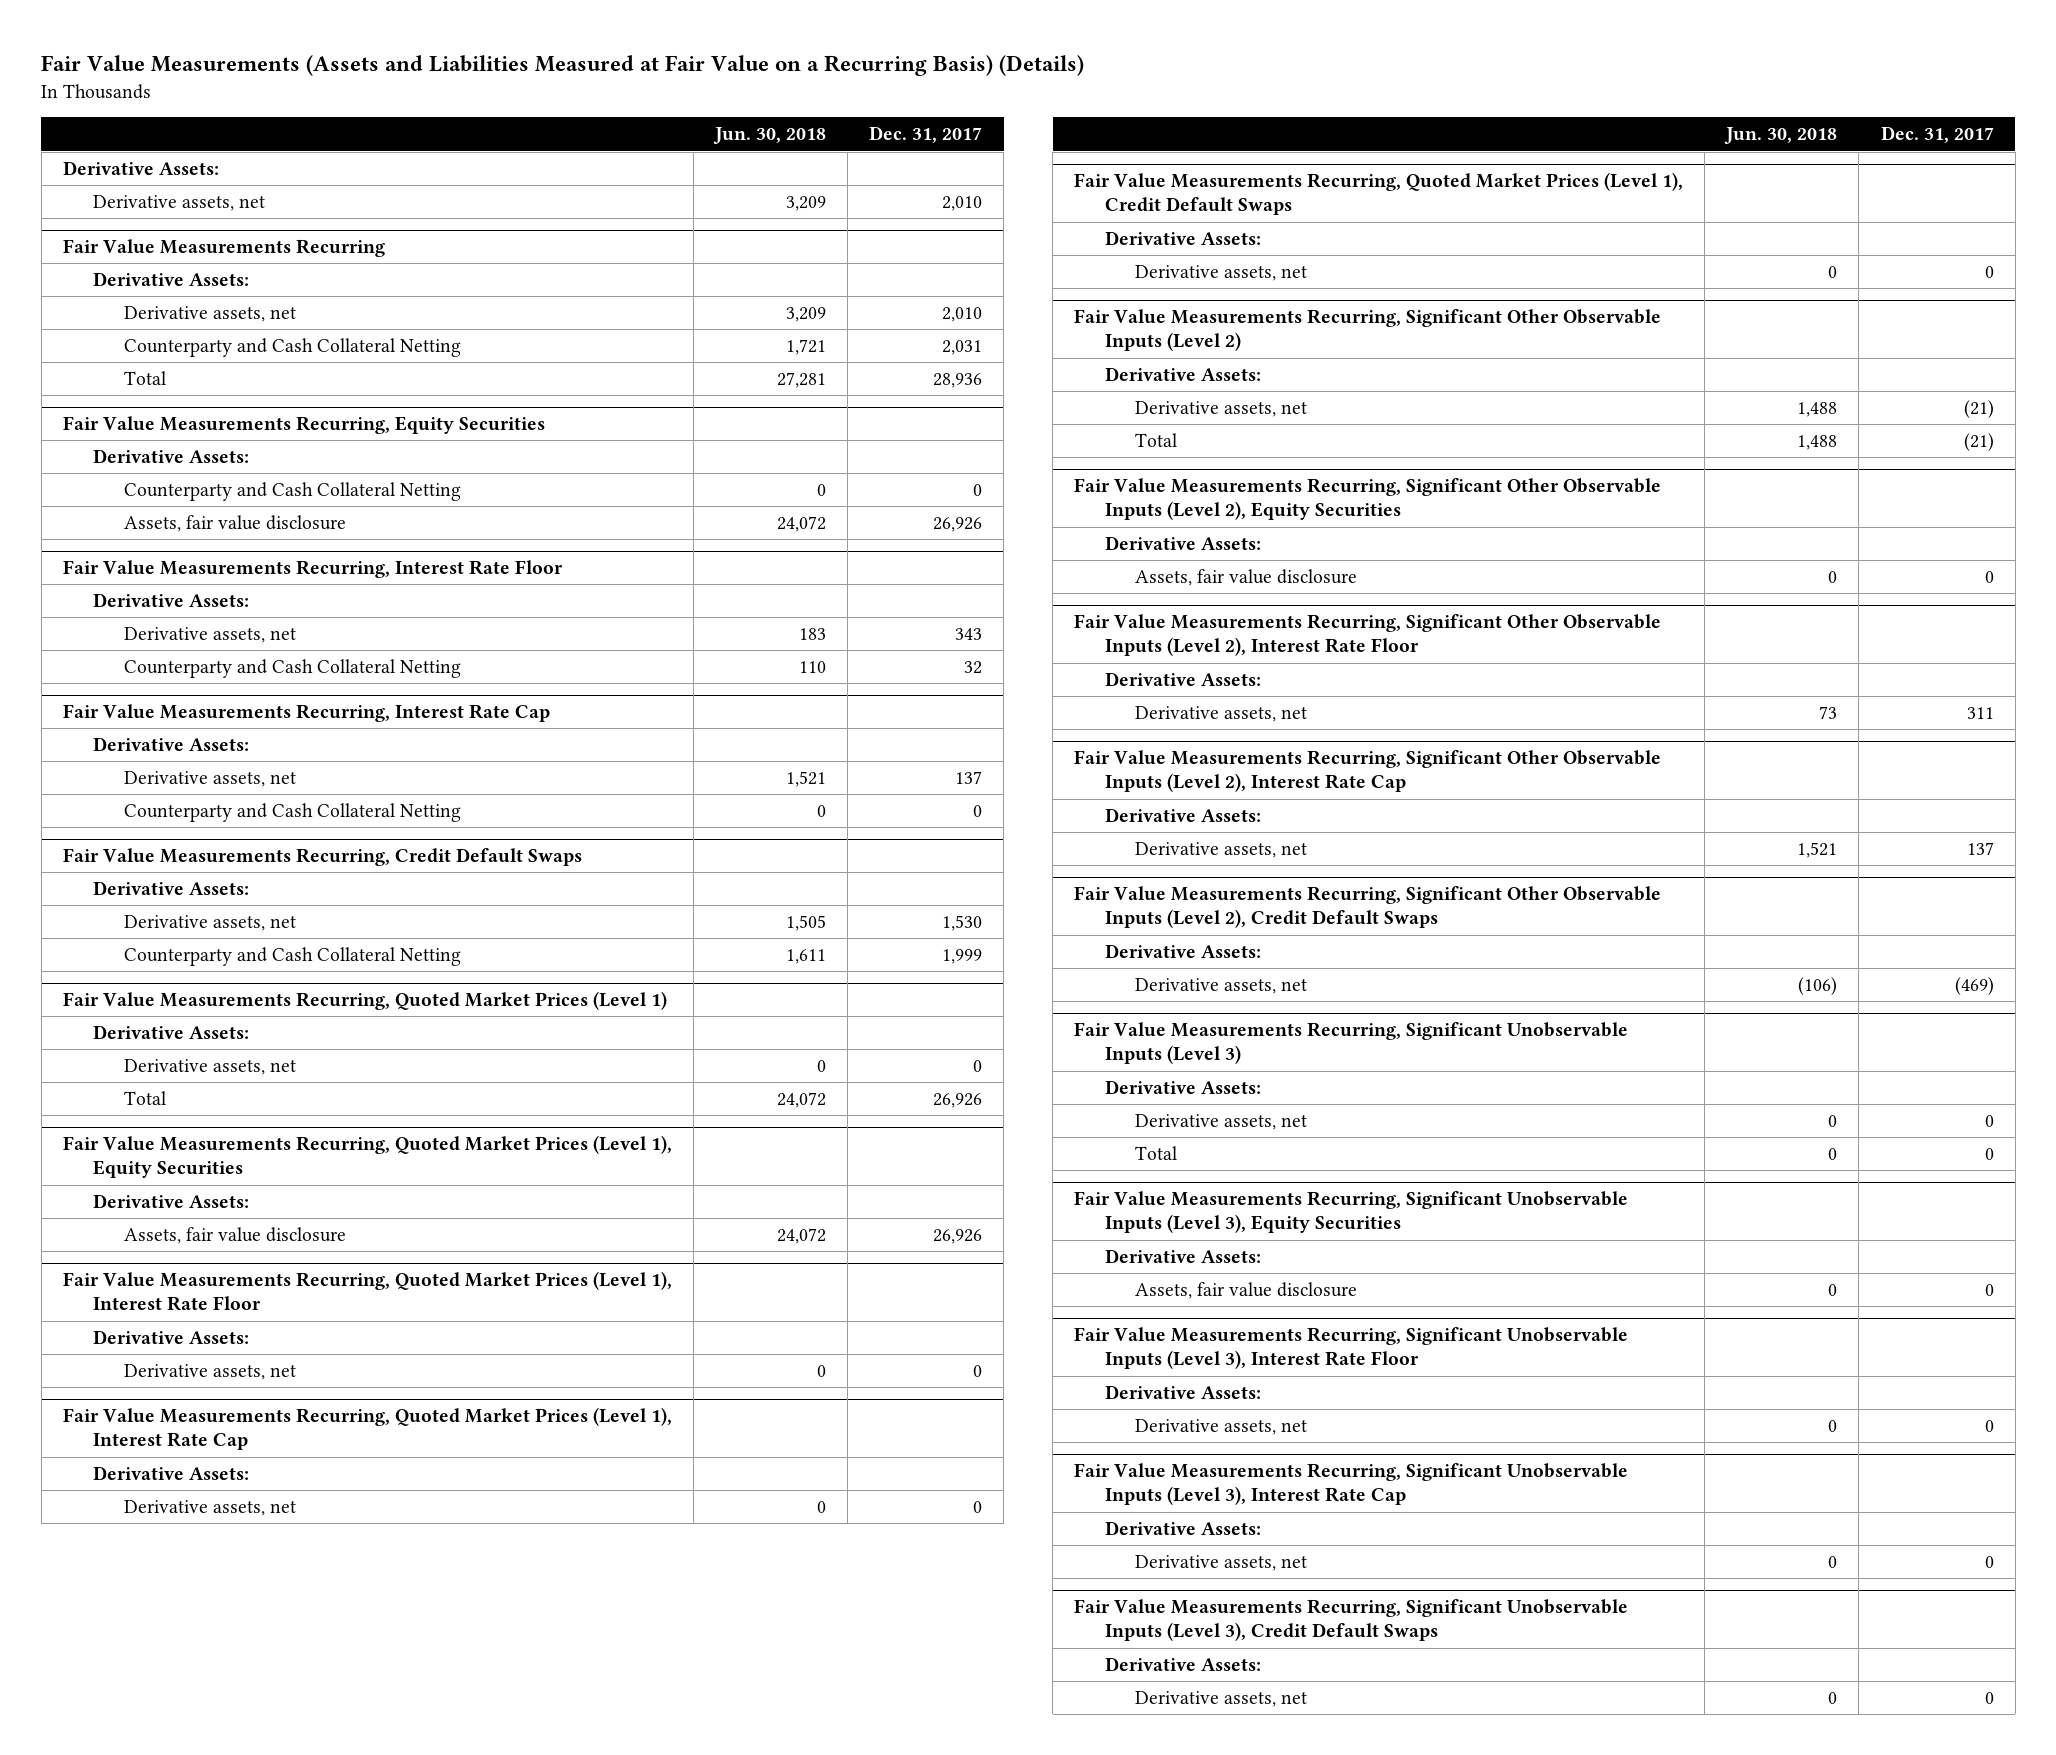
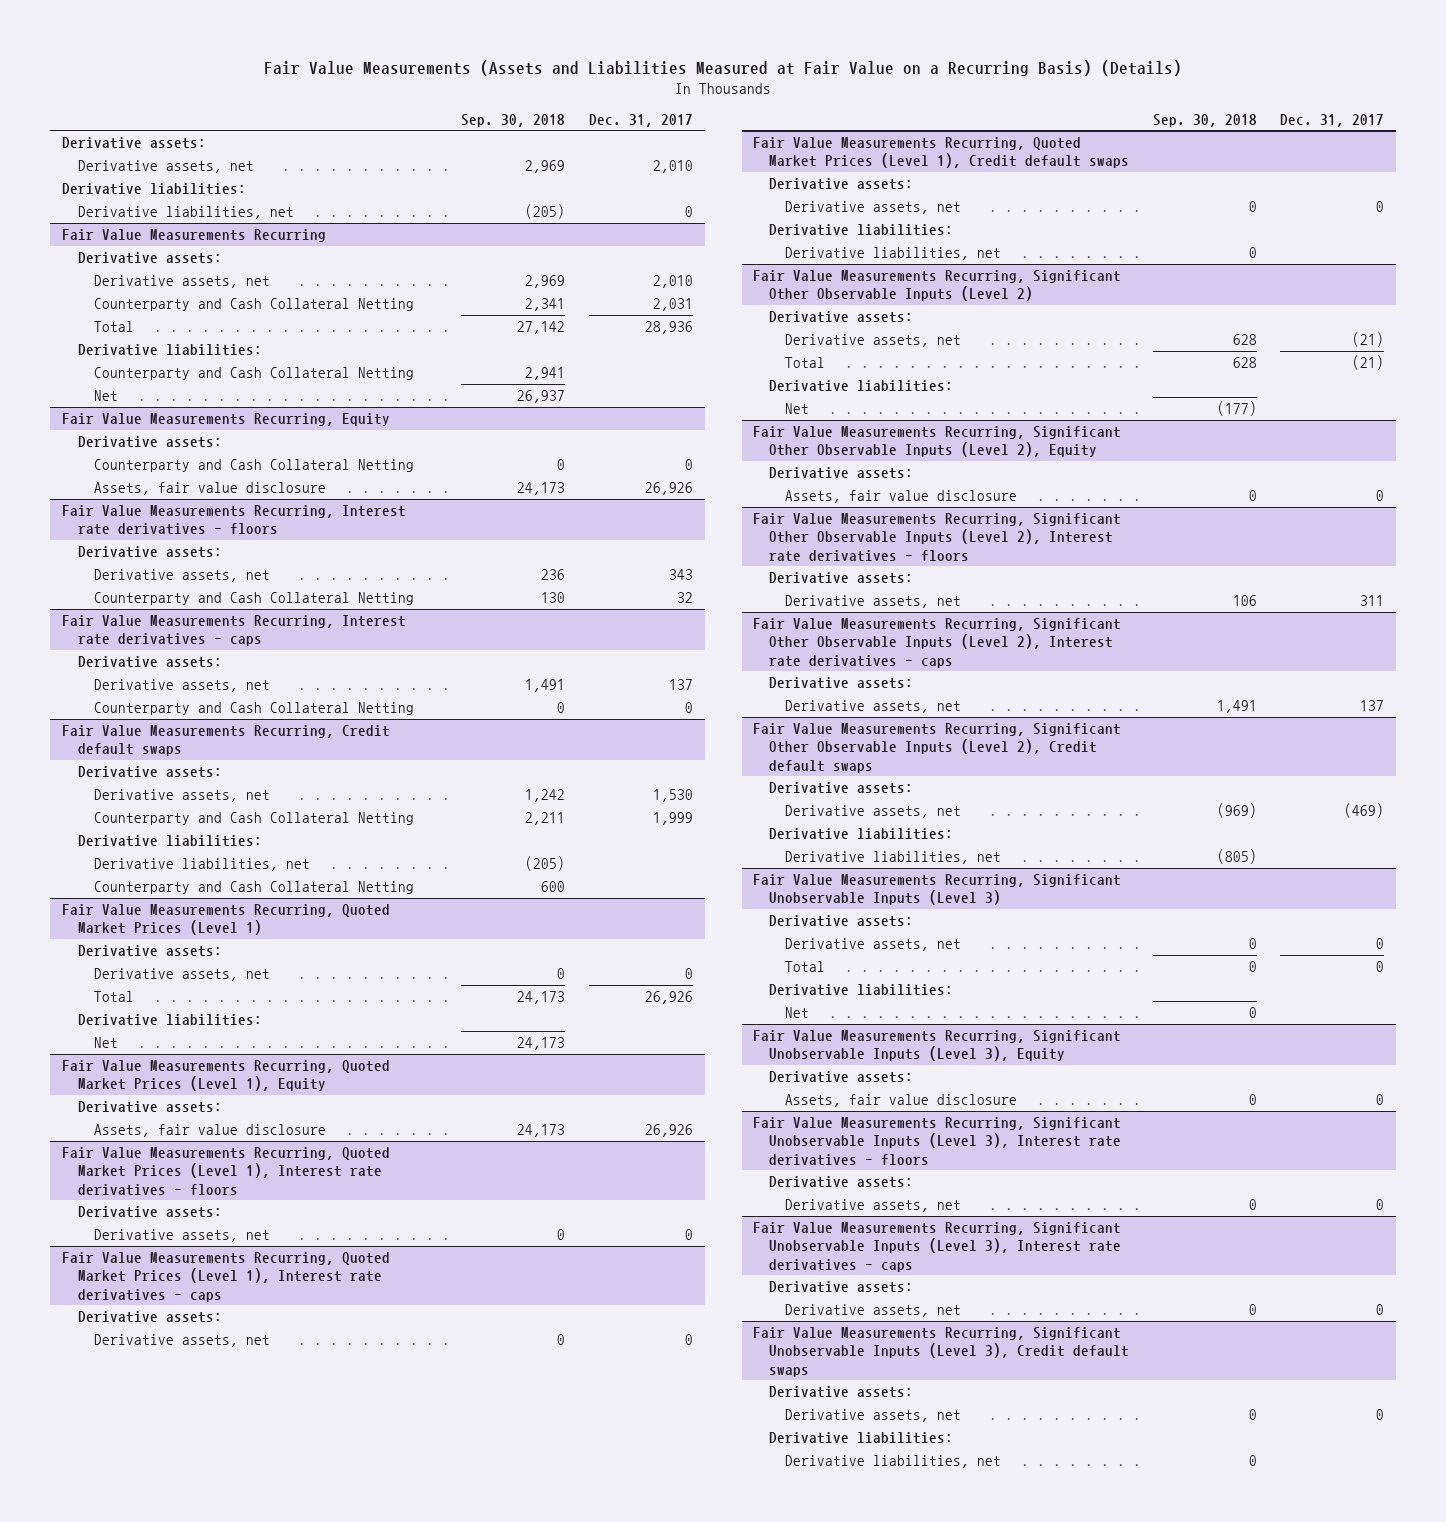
[712,127,826,145] Jun. 30, 2018 -> none
none -> [461,113,566,127] Sep. 30, 2018
[62,161,219,176] Derivative Assets: -> [61,136,206,149] Derivative assets:
none -> [61,182,246,195] Derivative liabilities:
none -> [77,205,294,219] Derivative liabilities, net
[93,272,250,287] Derivative Assets: -> [77,251,222,264] Derivative assets:
none -> [77,343,262,356] Derivative liabilities:
none -> [93,366,414,380] Counterparty and Cash Collateral Netting
none -> [93,389,118,401] Net
[62,416,545,435] Fair Value Measurements Recurring, Equity Securities -> [61,412,390,426] Fair Value Measurements Recurring, Equity
[93,449,250,464] Derivative Assets: -> [77,435,222,448] Derivative assets:
[62,560,563,579] Fair Value Measurements Recurring, Interest Rate Floor -> [61,504,406,536] Fair Value Measurements Recurring, Interest rate derivatives - floors
[93,593,250,608] Derivative Assets: -> [77,545,222,558] Derivative assets:
[62,704,550,723] Fair Value Measurements Recurring, Interest Rate Cap -> [61,614,406,647] Fair Value Measurements Recurring, Interest rate derivatives - caps
[93,737,250,752] Derivative Assets: -> [77,655,222,668] Derivative assets:
[62,848,582,867] Fair Value Measurements Recurring, Credit Default Swaps -> [61,724,390,757] Fair Value Measurements Recurring, Credit default swaps
[93,881,250,896] Derivative Assets: -> [77,765,222,778] Derivative assets:
none -> [77,834,262,847] Derivative liabilities:
none -> [93,857,310,871] Derivative liabilities, net
none -> [93,880,414,894] Counterparty and Cash Collateral Netting
[93,1025,250,1040] Derivative Assets: -> [77,944,222,957] Derivative assets:
none -> [77,1013,262,1026] Derivative liabilities:
none -> [93,1036,118,1048] Net
[62,1135,672,1179] Fair Value Measurements Recurring, Quoted Market Prices (Level 1), Equity Securities -> [61,1059,390,1092] Fair Value Measurements Recurring, Quoted Market Prices (Level 1), Equity
[93,1194,250,1209] Derivative Assets: -> [77,1100,222,1113] Derivative assets:
[62,1271,672,1312] Fair Value Measurements Recurring, Quoted Market Prices (Level 1), Interest Rate Floor -> [61,1146,390,1196] Fair Value Measurements Recurring, Quoted Market Prices (Level 1), Interest rate derivatives - floors
[93,1330,250,1345] Derivative Assets: -> [77,1205,222,1218] Derivative assets:
[62,1407,672,1451] Fair Value Measurements Recurring, Quoted Market Prices (Level 1), Interest Rate Cap -> [61,1251,390,1302] Fair Value Measurements Recurring, Quoted Market Prices (Level 1), Interest rate derivatives - caps
[93,1466,250,1481] Derivative Assets: -> [77,1310,222,1323] Derivative assets:
[1074,172,1684,216] Fair Value Measurements Recurring, Quoted Market Prices (Level 1), Credit Default Swaps -> [753,136,1130,169] Fair Value Measurements Recurring, Quoted Market Prices (Level 1), Credit default swaps
[1104,231,1261,246] Derivative Assets: -> [769,177,914,190] Derivative assets:
none -> [769,223,954,236] Derivative liabilities:
none -> [785,246,1002,260] Derivative liabilities, net
[1104,367,1261,382] Derivative Assets: -> [769,310,914,323] Derivative assets:
none -> [769,379,954,392] Derivative liabilities:
none -> [785,402,810,414] Net
[1074,478,1662,521] Fair Value Measurements Recurring, Significant Other Observable Inputs (Level 2), Equity Securities -> [753,425,1122,458] Fair Value Measurements Recurring, Significant Other Observable Inputs (Level 2), Equity
[1104,536,1261,551] Derivative Assets: -> [769,466,914,479] Derivative assets:
[1074,614,1662,657] Fair Value Measurements Recurring, Significant Other Observable Inputs (Level 2), Interest Rate Floor -> [753,512,1122,562] Fair Value Measurements Recurring, Significant Other Observable Inputs (Level 2), Interest rate derivatives - floors
[1104,672,1261,687] Derivative Assets: -> [769,571,914,584] Derivative assets:
[1074,750,1662,793] Fair Value Measurements Recurring, Significant Other Observable Inputs (Level 2), Interest Rate Cap -> [753,617,1122,668] Fair Value Measurements Recurring, Significant Other Observable Inputs (Level 2), Interest rate derivatives - caps
[1104,808,1261,823] Derivative Assets: -> [769,676,914,689] Derivative assets:
[1074,886,1662,929] Fair Value Measurements Recurring, Significant Other Observable Inputs (Level 2), Credit Default Swaps -> [753,722,1122,773] Fair Value Measurements Recurring, Significant Other Observable Inputs (Level 2), Credit default swaps
[1104,944,1261,959] Derivative Assets: -> [769,781,914,794] Derivative assets:
none -> [769,827,954,840] Derivative liabilities:
none -> [785,850,1002,864] Derivative liabilities, net
[1104,1080,1261,1095] Derivative Assets: -> [769,914,914,927] Derivative assets:
none -> [769,983,954,996] Derivative liabilities:
none -> [785,1006,810,1018] Net
[1074,1191,1629,1234] Fair Value Measurements Recurring, Significant Unobservable Inputs (Level 3), Equity Securities -> [753,1029,1122,1062] Fair Value Measurements Recurring, Significant Unobservable Inputs (Level 3), Equity
[1104,1249,1261,1264] Derivative Assets: -> [769,1070,914,1083] Derivative assets:
[1074,1327,1629,1370] Fair Value Measurements Recurring, Significant Unobservable Inputs (Level 3), Interest Rate Floor -> [753,1116,1122,1166] Fair Value Measurements Recurring, Significant Unobservable Inputs (Level 3), Interest rate derivatives - floors
[1104,1385,1261,1400] Derivative Assets: -> [769,1175,914,1188] Derivative assets:
[1074,1463,1629,1506] Fair Value Measurements Recurring, Significant Unobservable Inputs (Level 3), Interest Rate Cap -> [753,1221,1122,1272] Fair Value Measurements Recurring, Significant Unobservable Inputs (Level 3), Interest rate derivatives - caps
[1104,1521,1261,1536] Derivative Assets: -> [769,1280,914,1293] Derivative assets:
[1074,1599,1629,1642] Fair Value Measurements Recurring, Significant Unobservable Inputs (Level 3), Credit Default Swaps -> [753,1326,1130,1377] Fair Value Measurements Recurring, Significant Unobservable Inputs (Level 3), Credit default swaps
[1104,1657,1261,1672] Derivative Assets: -> [769,1385,914,1398] Derivative assets:
none -> [769,1431,954,1444] Derivative liabilities:
none -> [785,1454,1002,1468] Derivative liabilities, net

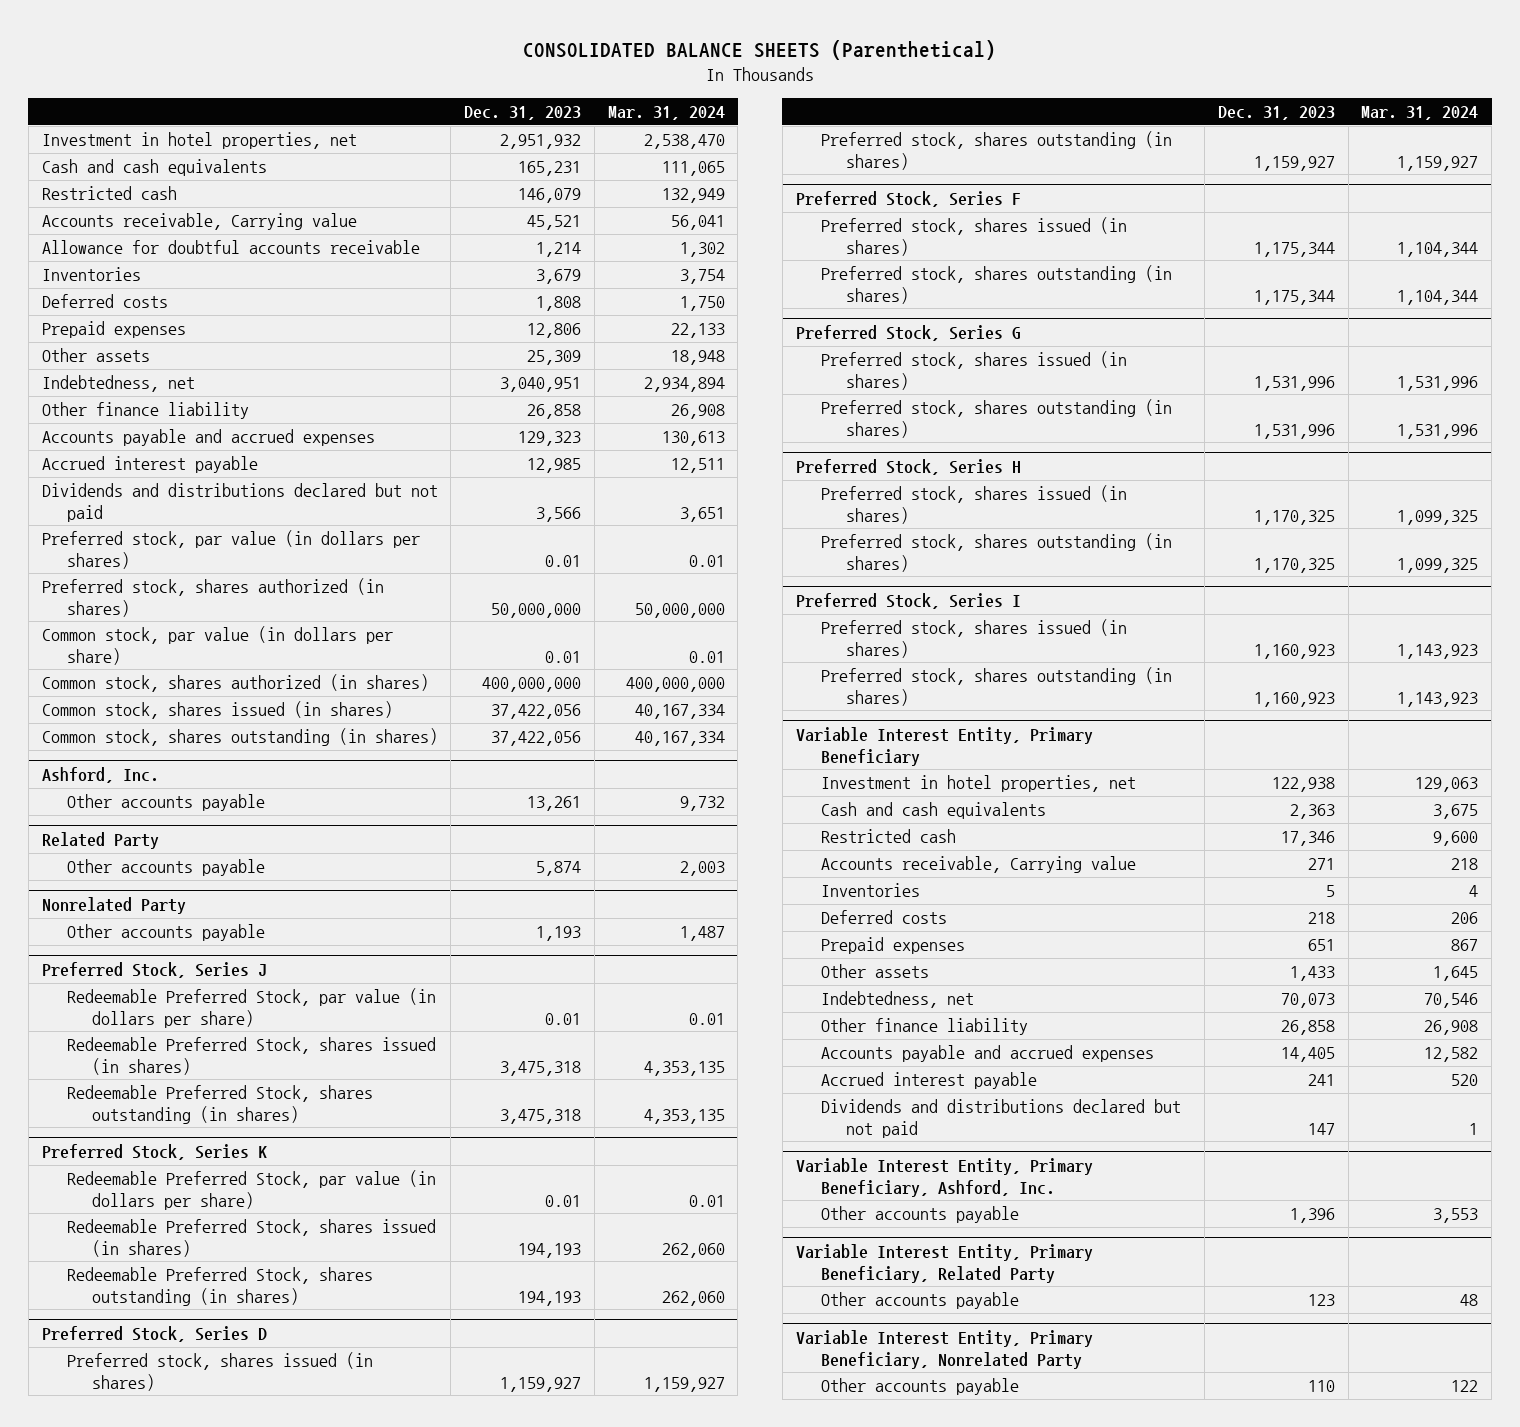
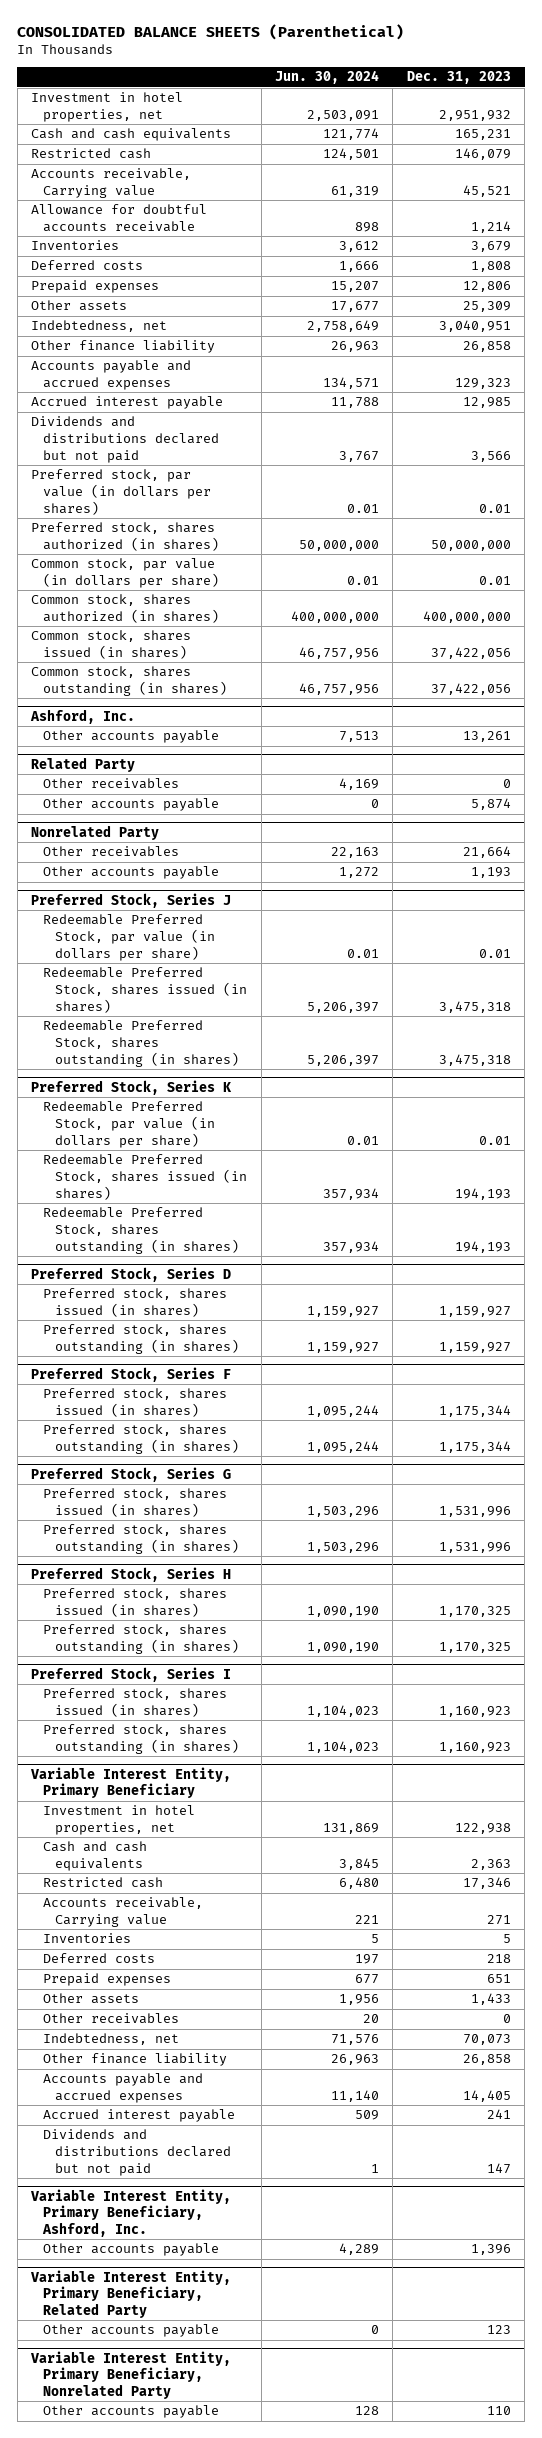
[607,106,725,121] Mar. 31, 2024 -> none
none -> [275,70,380,85] Jun. 30, 2024
none -> [43,778,180,790] Other receivables
none -> [43,846,180,858] Other receivables
none -> [43,2013,180,2025] Other receivables

